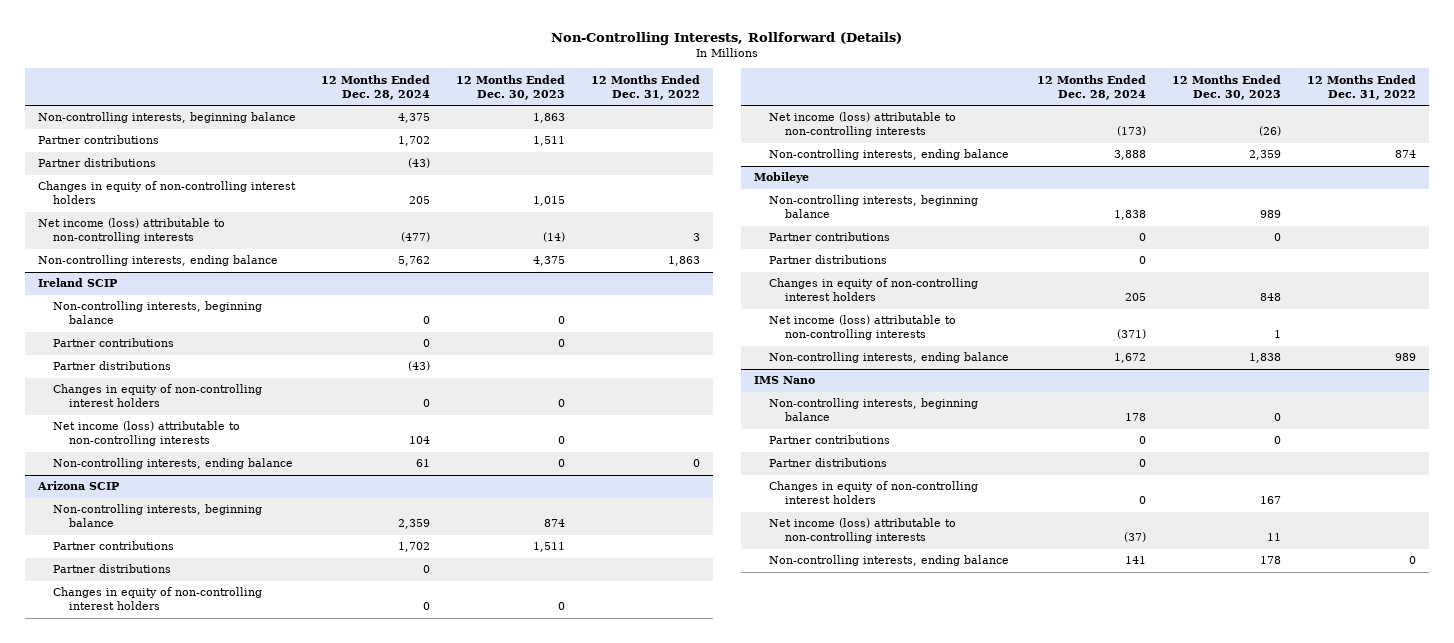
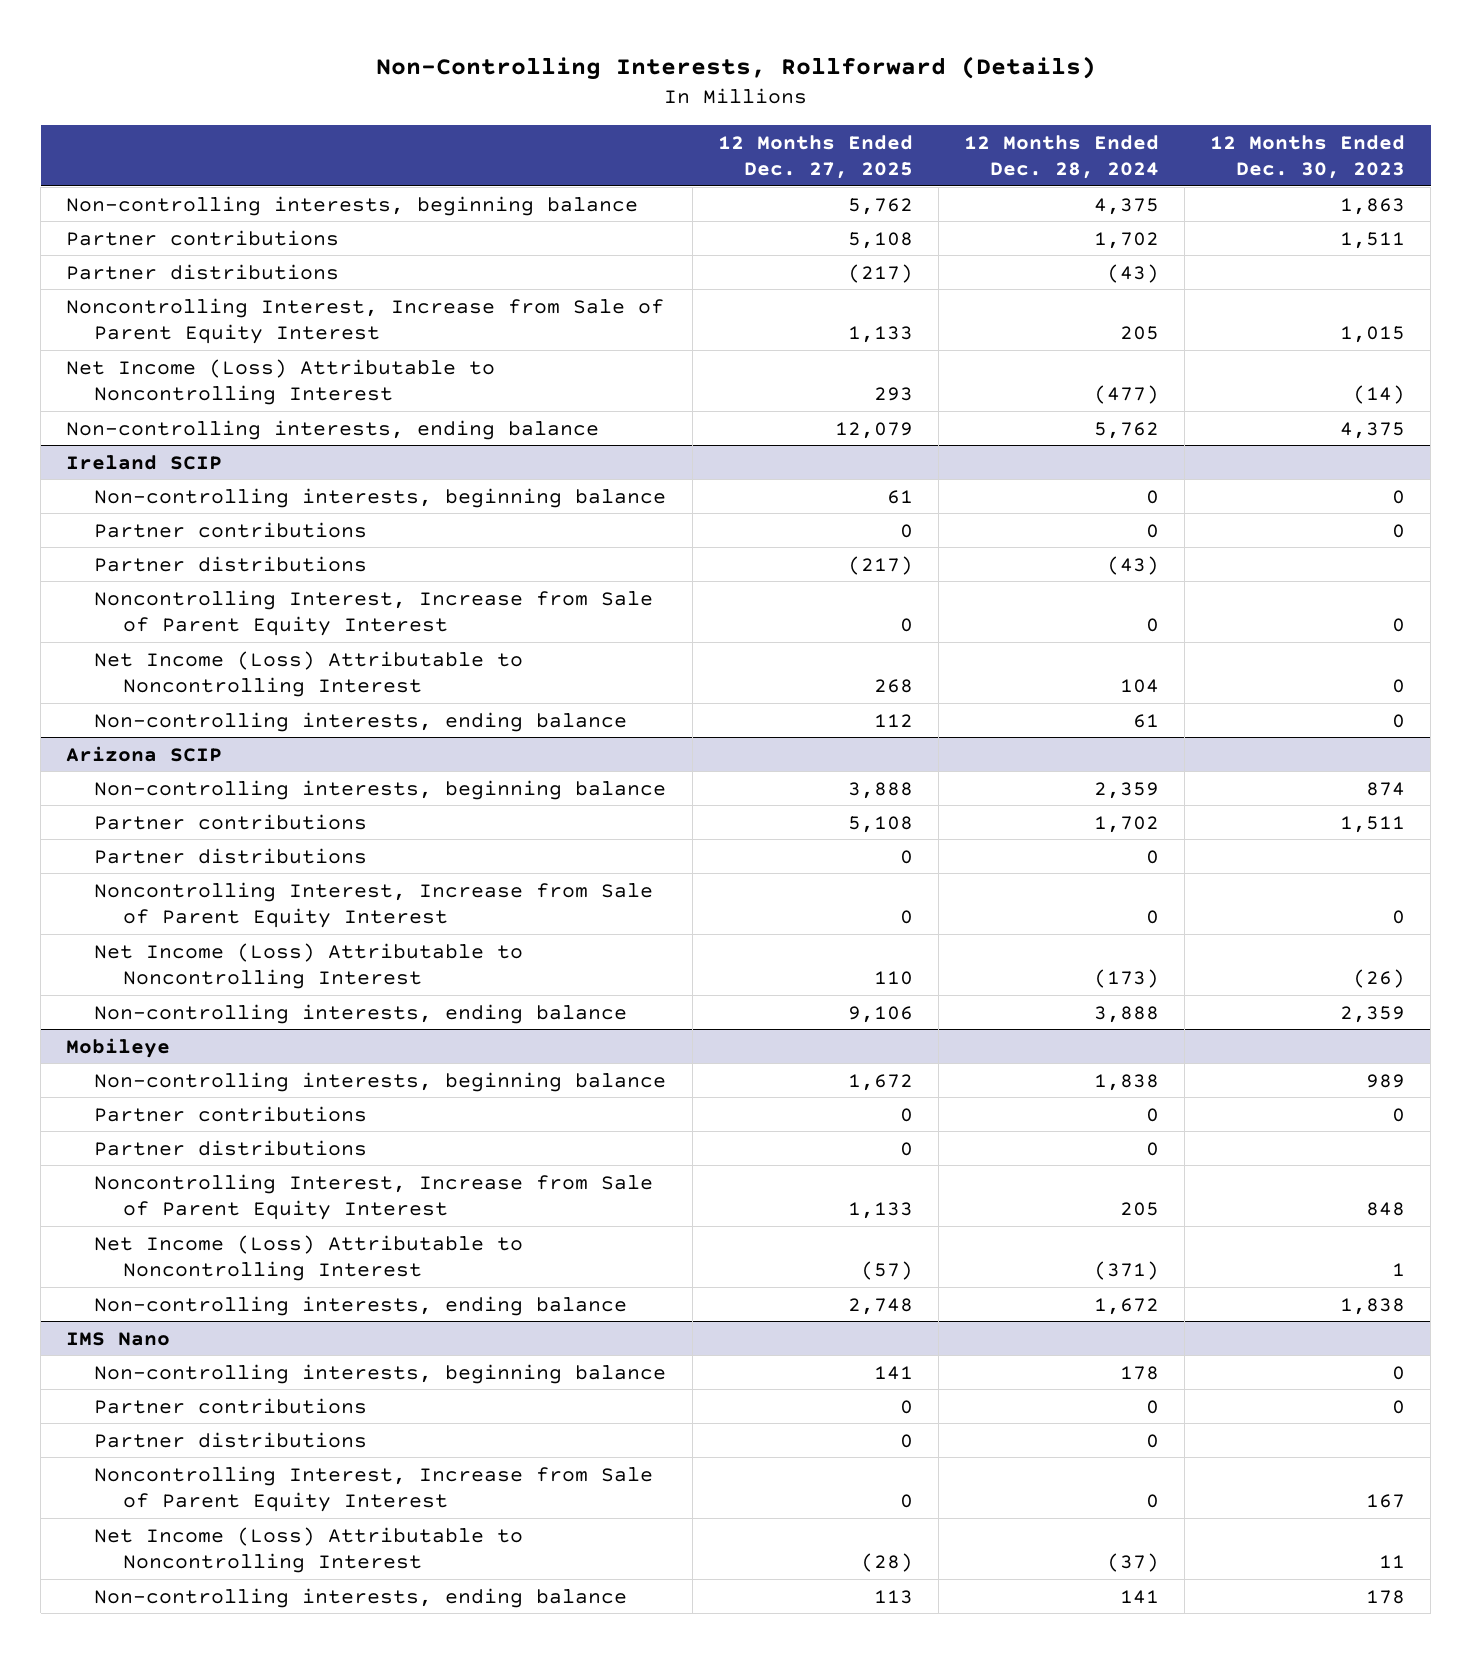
[590,74,700,100] 12 Months Ended Dec. 31, 2022 -> none
none -> [717,134,913,180] 12 Months Ended Dec. 27, 2025
[37,181,296,205] Changes in equity of non-controlling interest holders -> [66,297,665,344] Noncontrolling Interest, Increase from Sale of Parent Equity Interest
[37,218,225,244] Net income (loss) attributable to non-controlling interests -> [66,358,496,405] Net Income (Loss) Attributable to Noncontrolling Interest
[53,384,263,408] Changes in equity of non-controlling interest holders -> none
none -> [94,589,654,636] Noncontrolling Interest, Increase from Sale of Parent Equity Interest
[53,421,241,447] Net income (loss) attributable to non-controlling interests -> [94,650,524,697] Net Income (Loss) Attributable to Noncontrolling Interest
[53,587,263,611] Changes in equity of non-controlling interest holders -> none
none -> [94,881,654,928] Noncontrolling Interest, Increase from Sale of Parent Equity Interest
[769,112,957,138] Net income (loss) attributable to non-controlling interests -> [94,942,524,989] Net Income (Loss) Attributable to Noncontrolling Interest
[769,278,979,302] Changes in equity of non-controlling interest holders -> [94,1173,654,1220] Noncontrolling Interest, Increase from Sale of Parent Equity Interest
[769,315,957,341] Net income (loss) attributable to non-controlling interests -> [94,1234,524,1281] Net Income (Loss) Attributable to Noncontrolling Interest
[769,481,979,505] Changes in equity of non-controlling interest holders -> [94,1465,654,1512] Noncontrolling Interest, Increase from Sale of Parent Equity Interest
[769,518,957,544] Net income (loss) attributable to non-controlling interests -> [94,1526,524,1573] Net Income (Loss) Attributable to Noncontrolling Interest

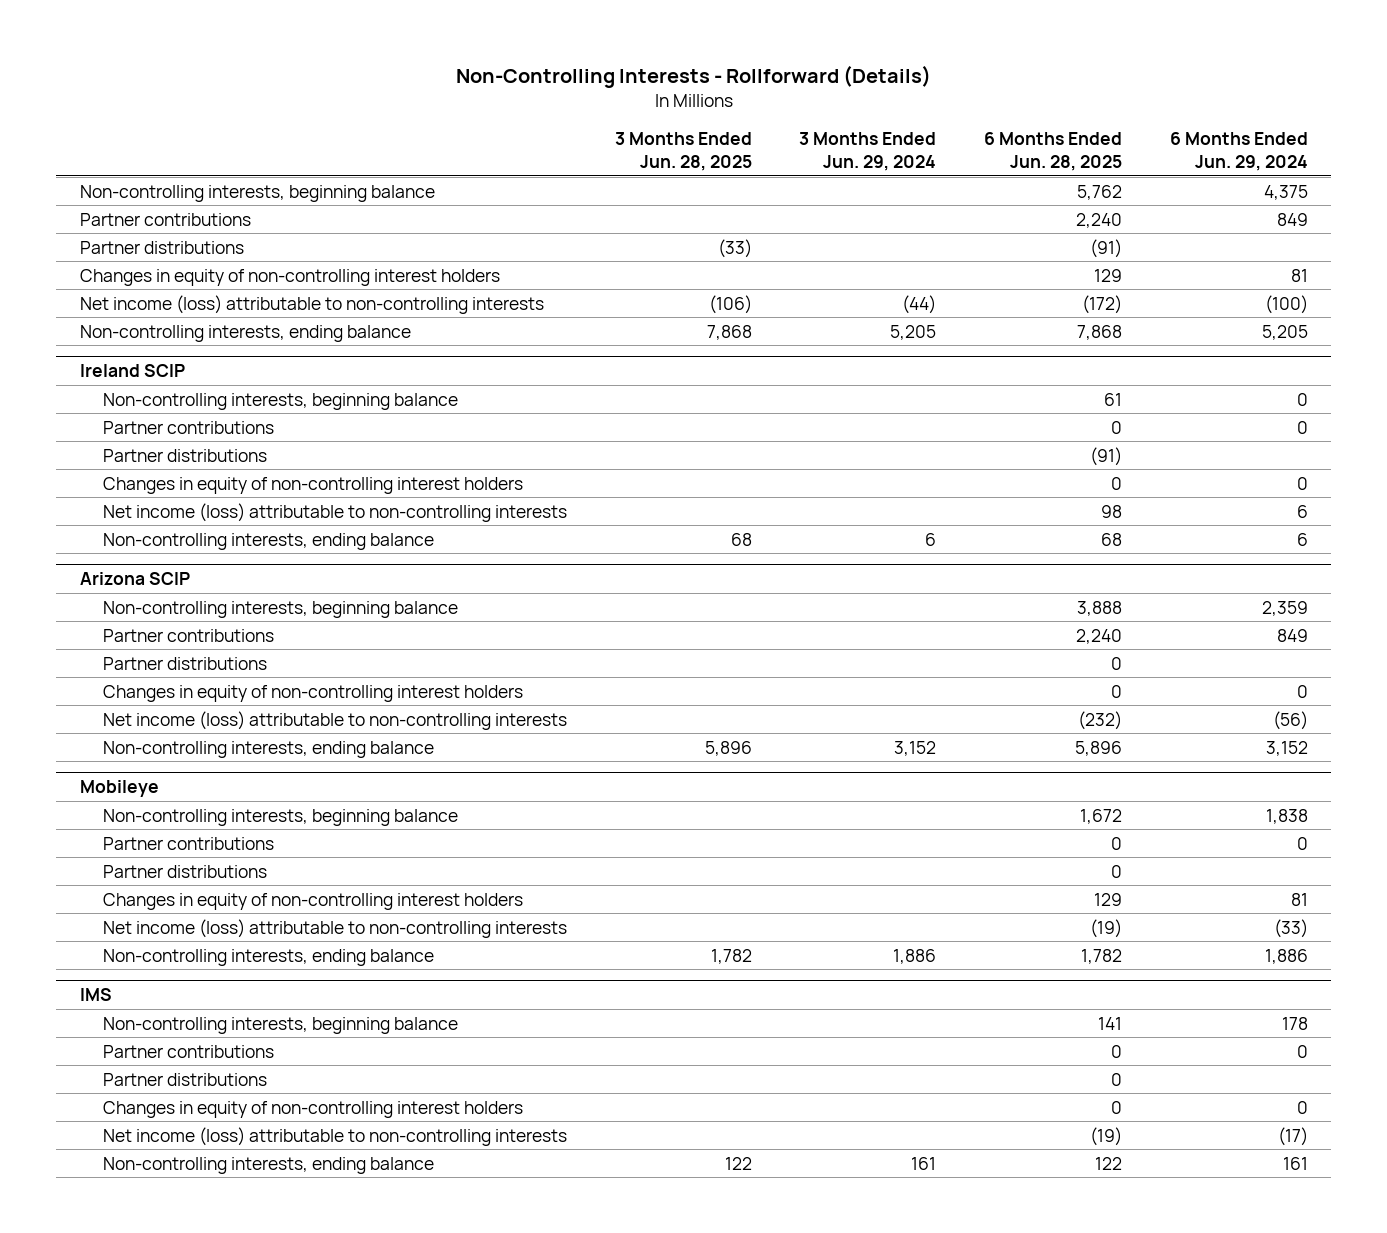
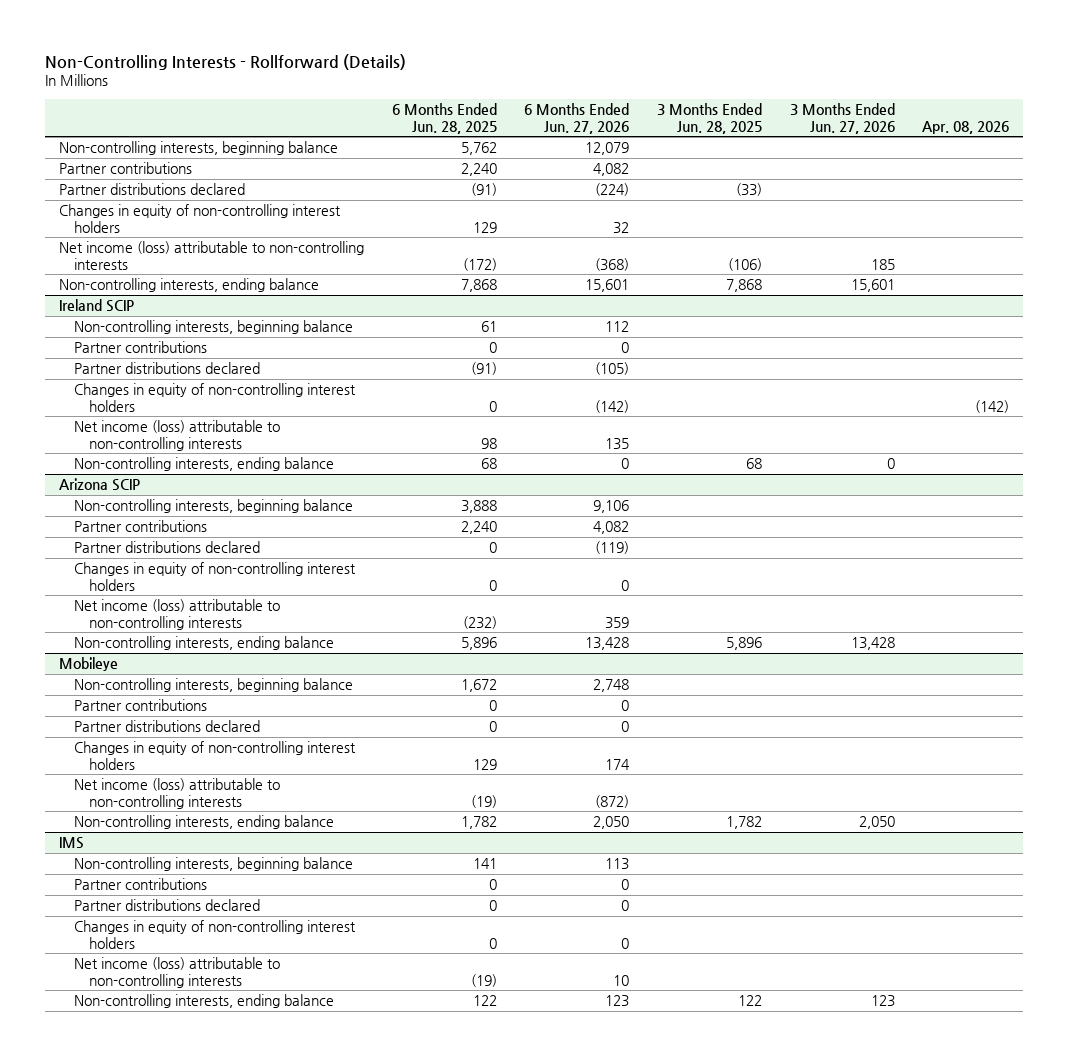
[799,132,937,172] 3 Months Ended Jun. 29, 2024 -> none
[1169,132,1308,172] 6 Months Ended Jun. 29, 2024 -> none
none -> [524,103,630,134] 6 Months Ended Jun. 27, 2026
none -> [789,103,895,134] 3 Months Ended Jun. 27, 2026
none -> [922,120,1010,134] Apr. 08, 2026
[79,240,244,254] Partner distributions -> [59,183,246,196] Partner distributions declared
[103,448,268,462] Partner distributions -> [73,362,260,375] Partner distributions declared
[103,656,268,670] Partner distributions -> [73,541,260,554] Partner distributions declared
[103,864,268,878] Partner distributions -> [73,720,260,733] Partner distributions declared
[103,1072,268,1086] Partner distributions -> [73,899,260,912] Partner distributions declared

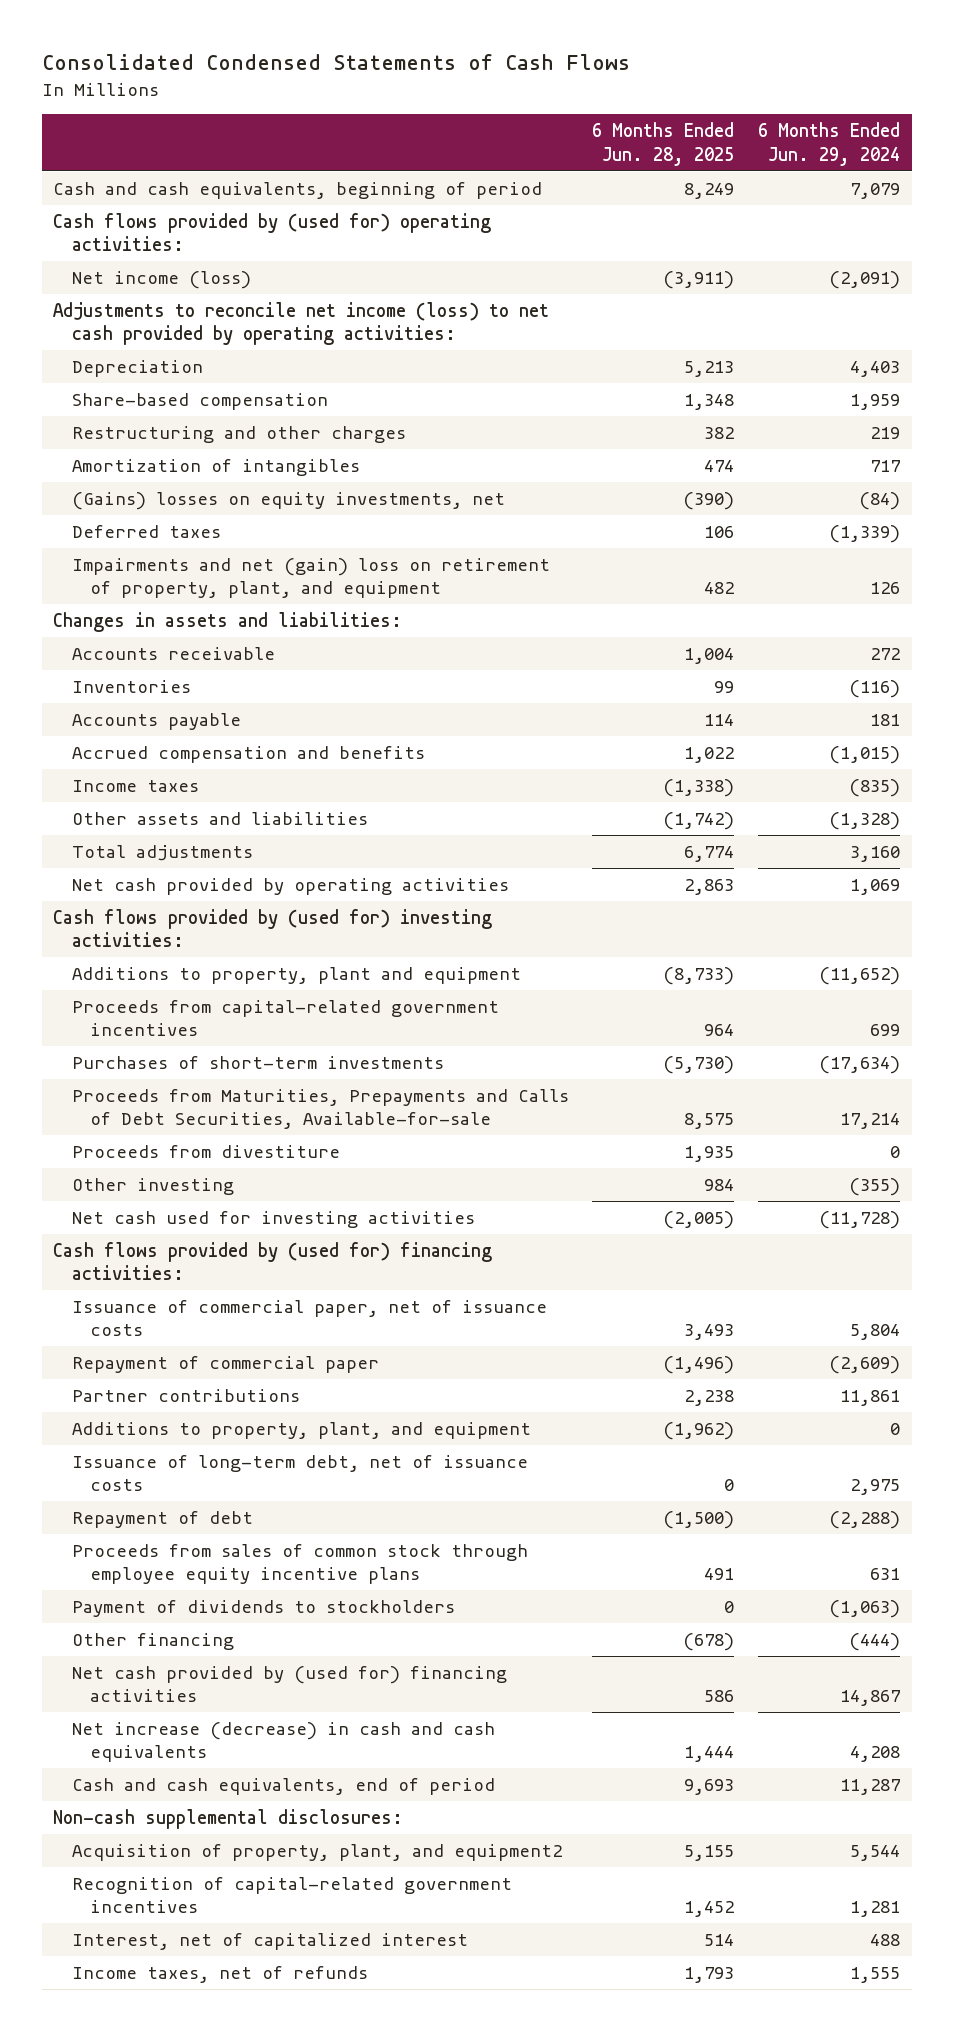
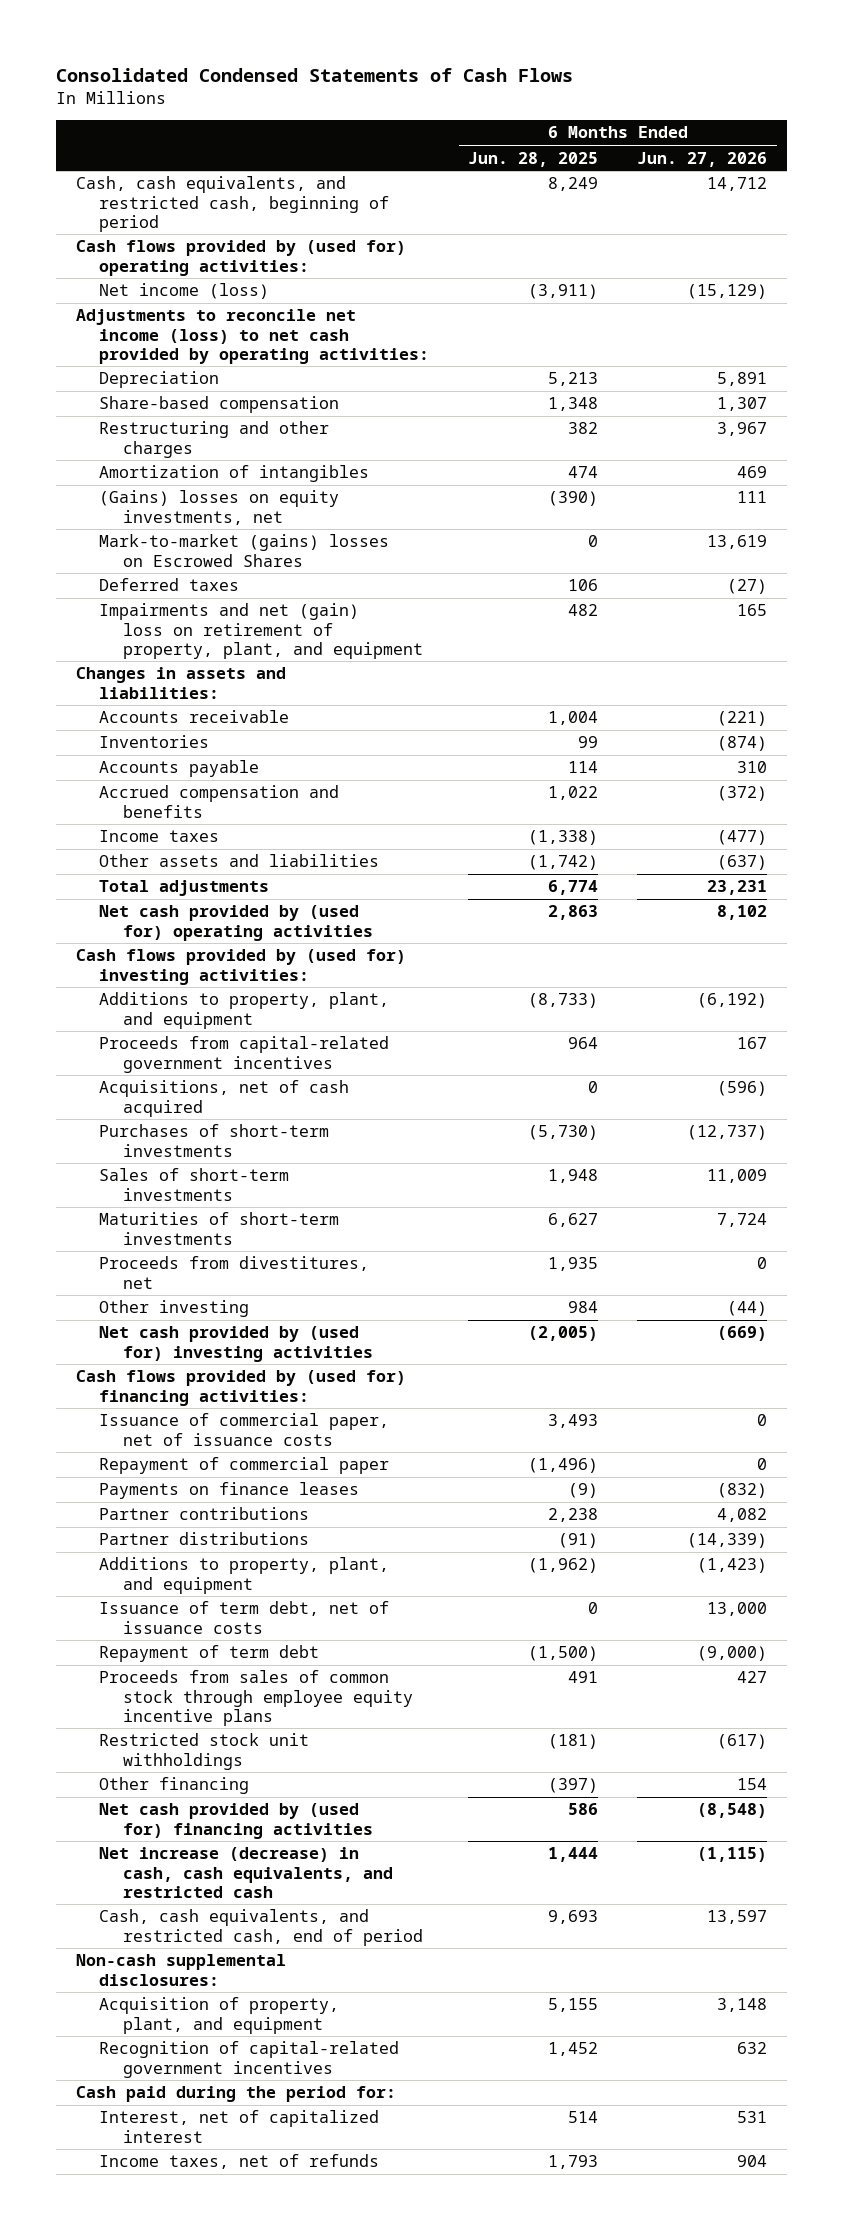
[757,122,900,166] 6 Months Ended Jun. 29, 2024 -> none
none -> [637,151,768,167] Jun. 27, 2026
[53,181,543,199] Cash and cash equivalents, beginning of period -> [75,176,390,232] Cash, cash equivalents, and restricted cash, beginning of period
none -> [99,534,390,567] Mark-to-market (gains) losses on Escrowed Shares
[71,877,509,895] Net cash provided by operating activities -> [99,905,373,941] Net cash provided by (used for) operating activities
[71,966,521,984] Additions to property, plant and equipment -> [99,992,390,1029] Additions to property, plant, and equipment
none -> [99,1080,350,1117] Acquisitions, net of cash acquired
[71,1088,569,1130] Proceeds from Maturities, Prepayments and Calls of Debt Securities, Available-for-sale -> none
none -> [99,1168,290,1201] Sales of short-term investments
none -> [99,1212,340,1245] Maturities of short-term investments
[71,1144,340,1158] Proceeds from divestiture -> [99,1256,370,1289] Proceeds from divestitures, net
[71,1210,475,1228] Net cash used for investing activities -> [99,1326,373,1362] Net cash provided by (used for) investing activities
none -> [99,1482,360,1500] Payments on finance leases
none -> [99,1532,310,1546] Partner distributions
[71,1454,528,1492] Issuance of long-term debt, net of issuance costs -> [99,1601,390,1634] Issuance of term debt, net of issuance costs
[71,1510,253,1528] Repayment of debt -> [99,1645,320,1663] Repayment of term debt
[71,1599,455,1617] Payment of dividends to stockholders -> none
none -> [99,1733,310,1770] Restricted stock unit withholdings
[683,1632,735,1651] (678) -> [548,1778,599,1794] (397)
[71,1721,495,1763] Net increase (decrease) in cash and cash equivalents -> [99,1847,393,1898] Net increase (decrease) in cash, cash equivalents, and restricted cash
[71,1777,495,1795] Cash and cash equivalents, end of period -> [99,1909,423,1946] Cash, cash equivalents, and restricted cash, end of period
[71,1843,562,1861] Acquisition of property, plant, and equipment2 -> [99,1997,340,2034] Acquisition of property, plant, and equipment
none -> [75,2086,396,2103] Cash paid during the period for:

